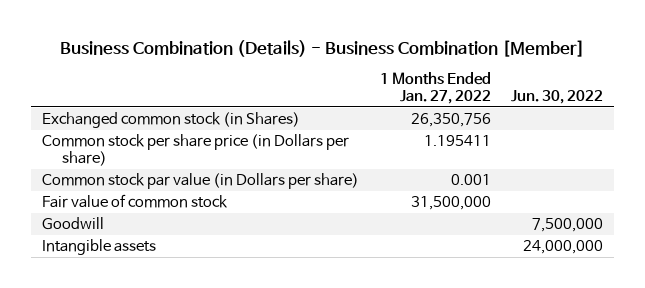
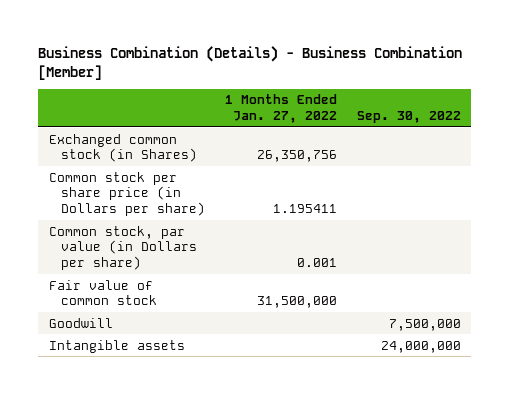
[511,89,604,104] Jun. 30, 2022 -> none
none -> [357,111,462,124] Sep. 30, 2022
[41,173,359,190] Common stock par value (in Dollars per share) -> [48,225,197,270] Common stock, par value (in Dollars per share)

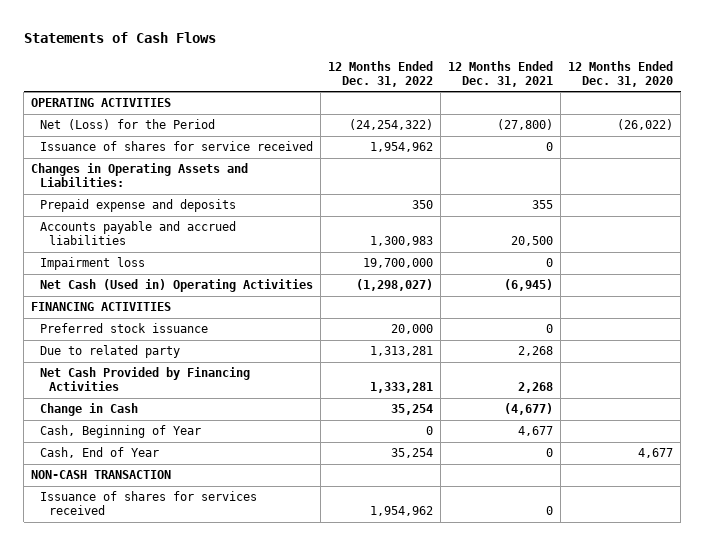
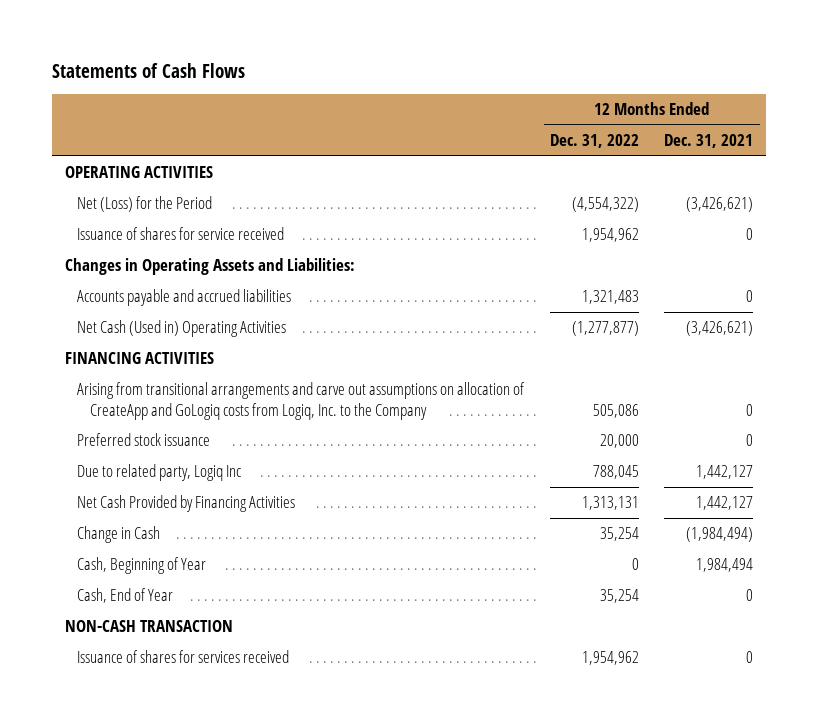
[568,60,674,87] 12 Months Ended Dec. 31, 2020 -> none
[349,119,434,131] (24,254,322) -> [571,197,639,213] (4,554,322)
[497,119,554,131] (27,800) -> [686,197,754,213] (3,426,621)
[40,199,237,213] Prepaid expense and deposits -> none
[40,257,146,271] Impairment loss -> none
[370,236,434,247] 1,300,983 -> [581,290,639,305] 1,321,483
[511,236,554,247] 20,500 -> [746,290,754,303] 0
[356,279,434,292] (1,298,027) -> [571,321,639,337] (1,277,877)
[504,279,554,292] (6,945) -> [686,321,754,337] (3,426,621)
none -> [77,382,526,420] Arising from transitional arrangements and carve out assumptions on allocation of CreateApp and GoLogiq costs from Logiq, Inc. to the Company
[40,345,181,359] Due to related party -> [77,464,242,482] Due to related party, Logiq Inc
[370,346,434,357] 1,313,281 -> [592,465,639,480] 788,045
[518,346,554,357] 2,268 -> [696,465,754,480] 1,442,127
[370,382,434,394] 1,333,281 -> [581,496,639,511] 1,313,131
[518,382,554,394] 2,268 -> [696,496,754,511] 1,442,127
[504,403,554,416] (4,677) -> [686,527,754,543] (1,984,494)
[518,426,554,437] 4,677 -> [696,558,754,573] 1,984,494

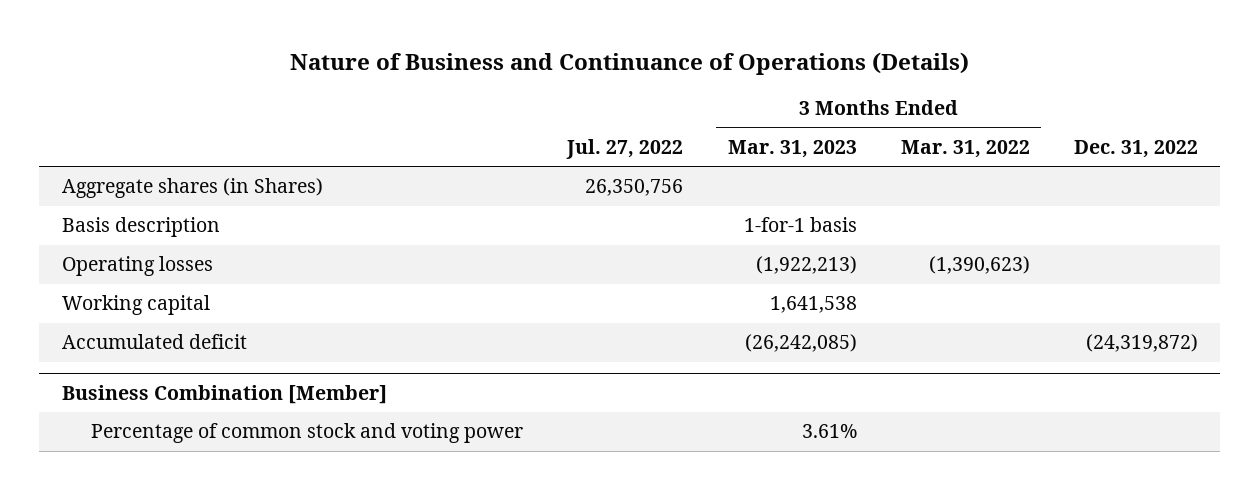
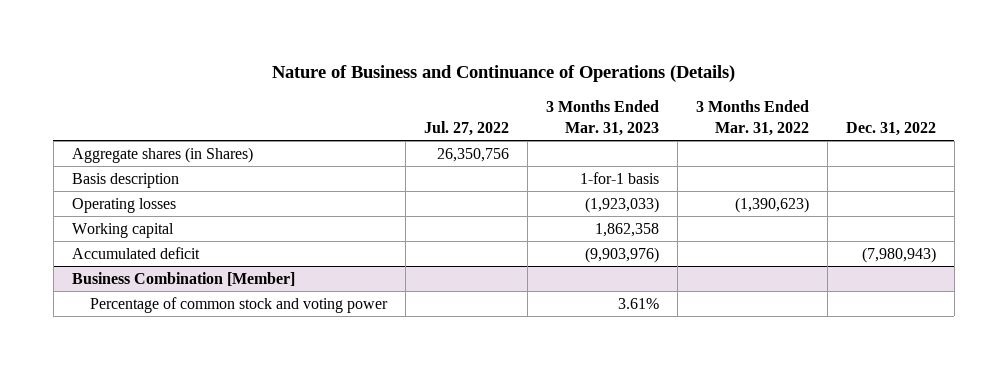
[755,256,857,275] (1,922,213) -> [584,196,659,213] (1,923,033)
[769,296,857,314] 1,641,538 -> [594,222,659,237] 1,862,358
[744,334,857,353] (26,242,085) -> [584,246,659,263] (9,903,976)
[1086,334,1199,353] (24,319,872) -> [861,246,936,263] (7,980,943)

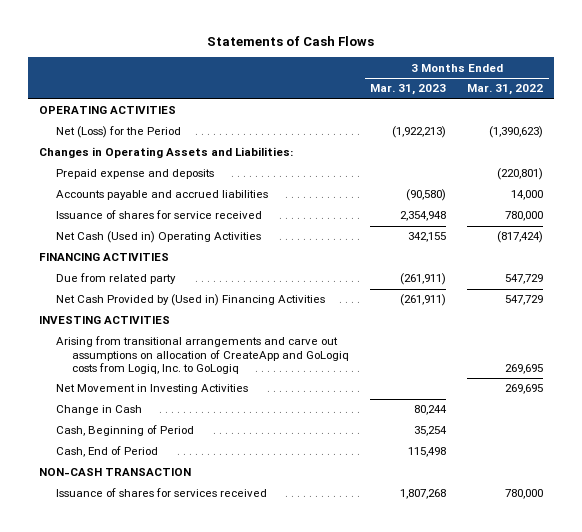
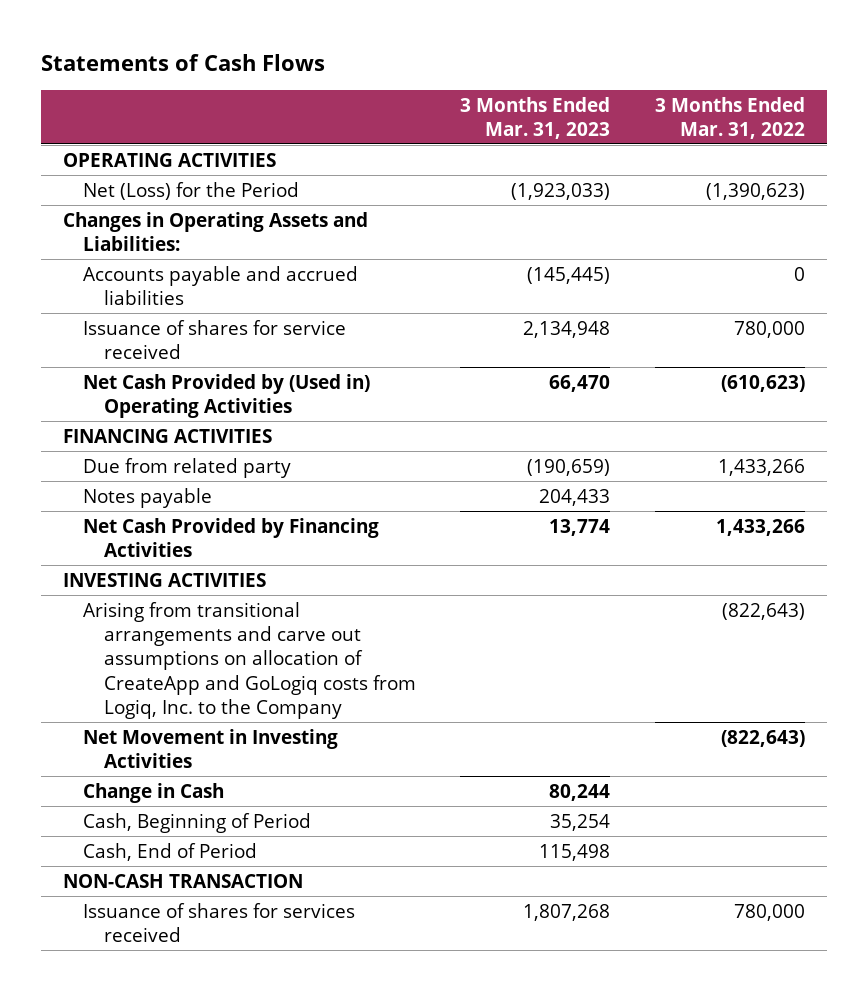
[392,126,447,139] (1,922,213) -> [511,182,611,200] (1,923,033)
[55,169,214,180] Prepaid expense and deposits -> none
[406,189,447,202] (90,580) -> [527,266,611,284] (145,445)
[511,190,544,201] 14,000 -> [793,266,805,281] 0
[400,211,447,222] 2,354,948 -> [523,320,611,338] 2,134,948
[55,231,261,244] Net Cash (Used in) Operating Activities -> [83,373,371,419] Net Cash Provided by (Used in) Operating Activities
[408,232,447,243] 342,155 -> [549,374,611,392] 66,470
[497,231,544,244] (817,424) -> [720,374,805,392] (610,623)
[400,273,447,286] (261,911) -> [527,458,611,476] (190,659)
[505,274,544,285] 547,729 -> [717,458,805,476] 1,433,266
none -> [83,487,213,508] Notes payable
[55,294,325,307] Net Cash Provided by (Used in) Financing Activities -> [83,517,380,558] Net Cash Provided by Financing Activities
[400,294,447,307] (261,911) -> [549,518,611,536] 13,774
[505,295,544,306] 547,729 -> [715,518,805,536] 1,433,266
[55,336,350,375] Arising from transitional arrangements and carve out assumptions on allocation of CreateApp and GoLogiq costs from Logiq, Inc. to GoLogiq -> [83,601,416,720] Arising from transitional arrangements and carve out assumptions on allocation of CreateApp and GoLogiq costs from Logiq, Inc. to the Company
[505,364,544,375] 269,695 -> [721,602,805,620] (822,643)
[505,384,544,395] 269,695 -> [720,729,805,747] (822,643)

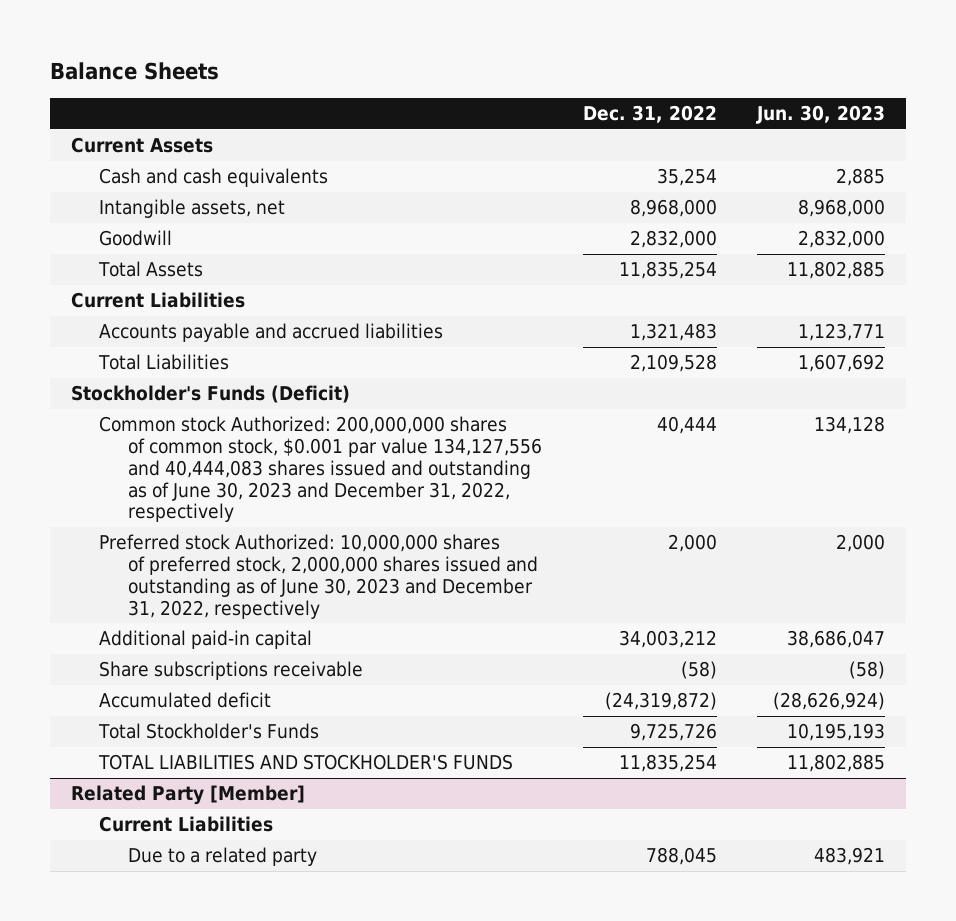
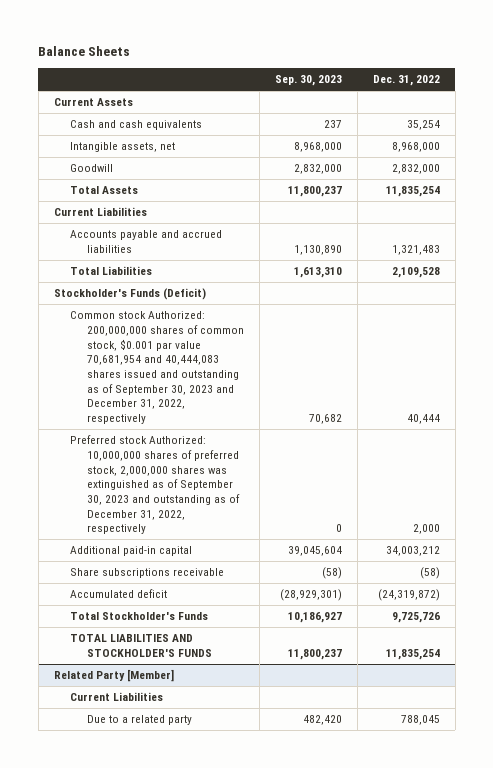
[756,105,886,125] Jun. 30, 2023 -> none
none -> [274,75,342,87] Sep. 30, 2023
[99,416,542,523] Common stock Authorized: 200,000,000 shares of common stock, $0.001 par value 134,127,556 and 40,444,083 shares issued and outstanding as of June 30, 2023 and December 31, 2022, respectively -> [70,311,244,424] Common stock Authorized: 200,000,000 shares of common stock, $0.001 par value 70,681,954 and 40,444,083 shares issued and outstanding as of September 30, 2023 and December 31, 2022, respectively
[99,534,538,619] Preferred stock Authorized: 10,000,000 shares of preferred stock, 2,000,000 shares issued and outstanding as of June 30, 2023 and December 31, 2022, respectively -> [70,435,240,535] Preferred stock Authorized: 10,000,000 shares of preferred stock, 2,000,000 shares was extinguished as of September 30, 2023 and outstanding as of December 31, 2022, respectively

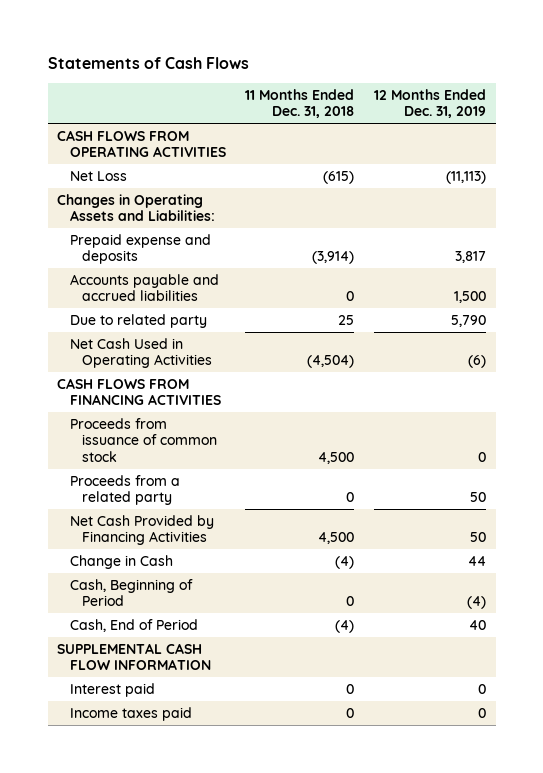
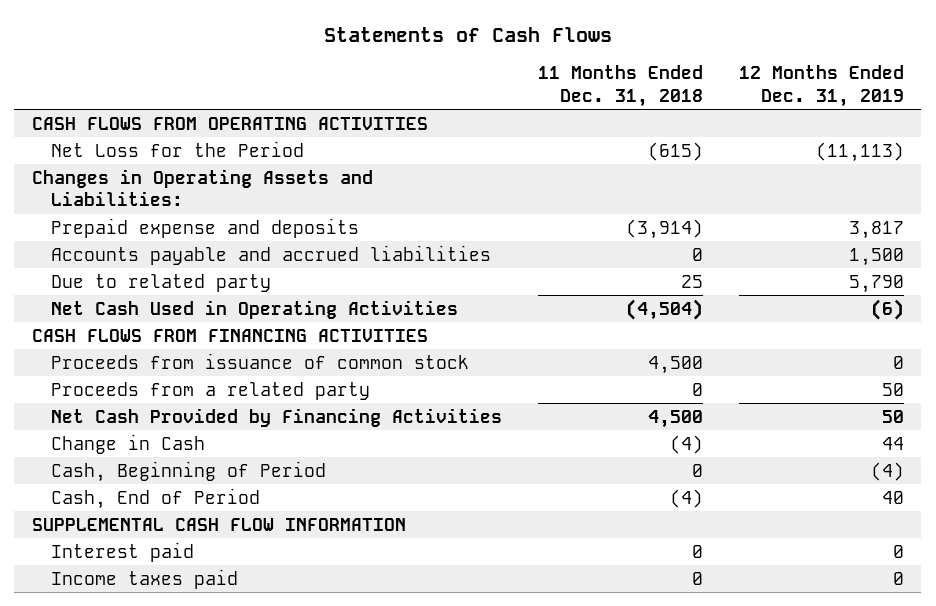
[69,170,127,181] Net Loss -> [51,140,305,157] Net Loss for the Period

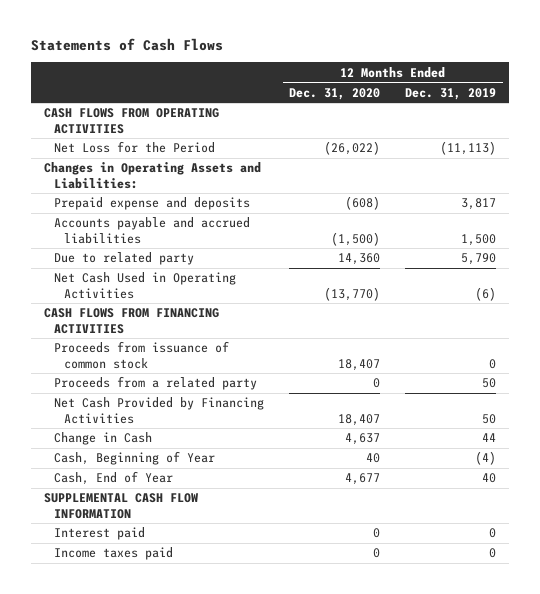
[537,65,703,107] 11 Months Ended Dec. 31, 2018 -> none
none -> [289,87,381,100] Dec. 31, 2020
[51,460,327,482] Cash, Beginning of Period -> [53,451,215,466] Cash, Beginning of Year
[51,487,261,509] Cash, End of Period -> [53,471,173,486] Cash, End of Year

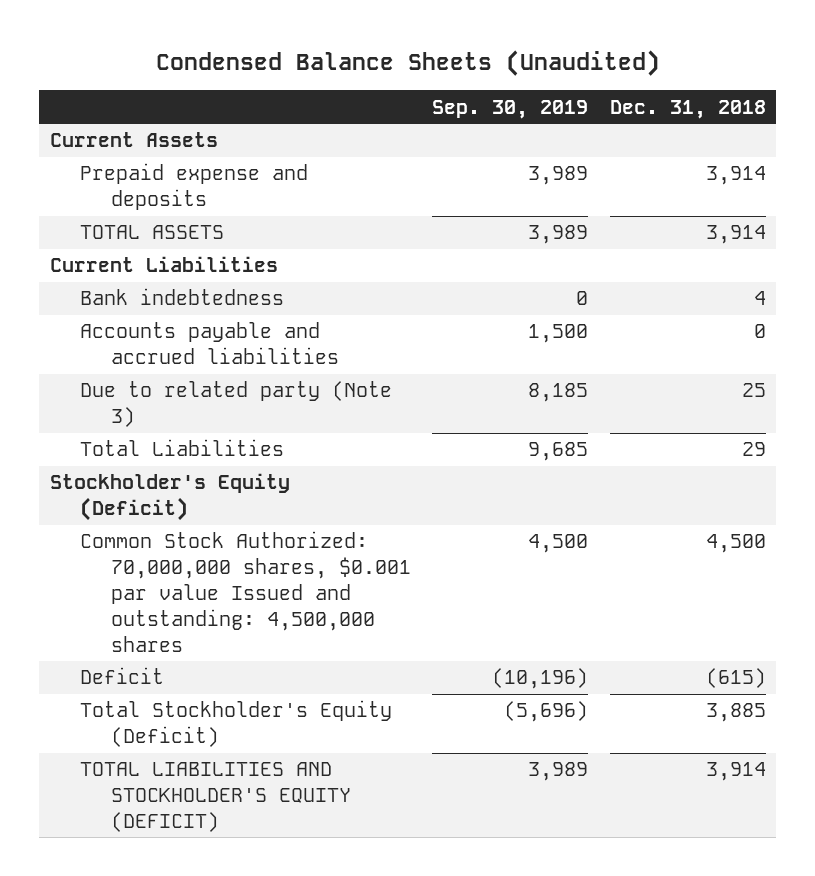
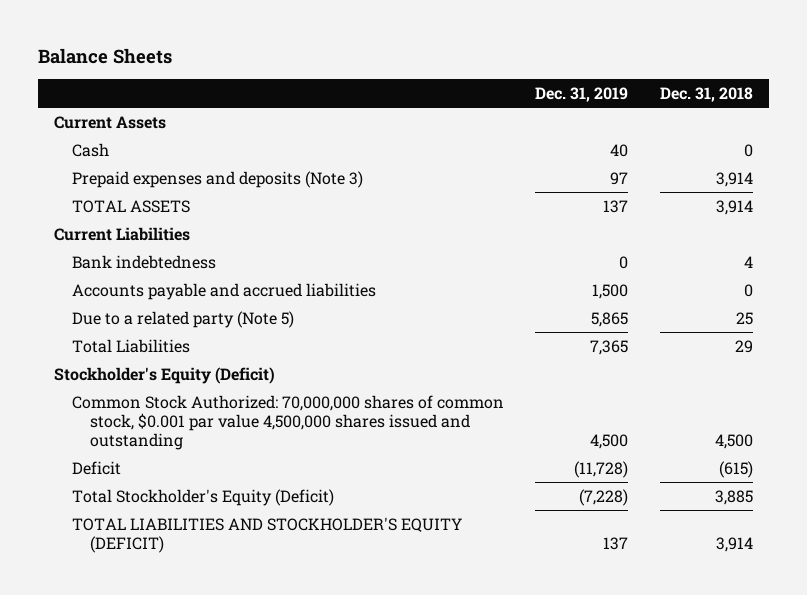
[155,50,660,77] Condensed Balance Sheets (Unaudited) -> [38,48,173,65] Balance Sheets
[432,99,589,119] Sep. 30, 2019 -> none
none -> [535,86,629,102] Dec. 31, 2019
none -> [71,142,109,157] Cash
[80,163,309,211] Prepaid expense and deposits -> [71,170,363,188] Prepaid expenses and deposits (Note 3)
[80,381,393,428] Due to related party (Note 3) -> [71,310,294,328] Due to a related party (Note 5)
[80,531,412,652] Common Stock Authorized: 70,000,000 shares, $0.001 par value Issued and outstanding: 4,500,000 shares -> [71,394,504,450] Common Stock Authorized: 70,000,000 shares of common stock, $0.001 par value 4,500,000 shares issued and outstanding

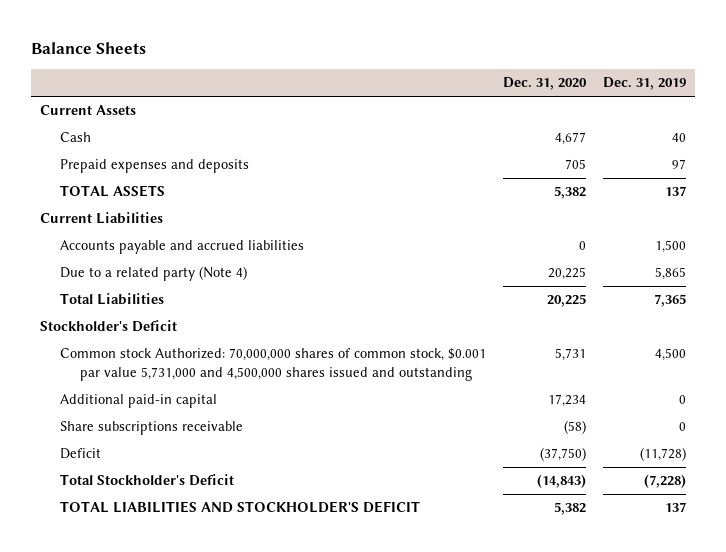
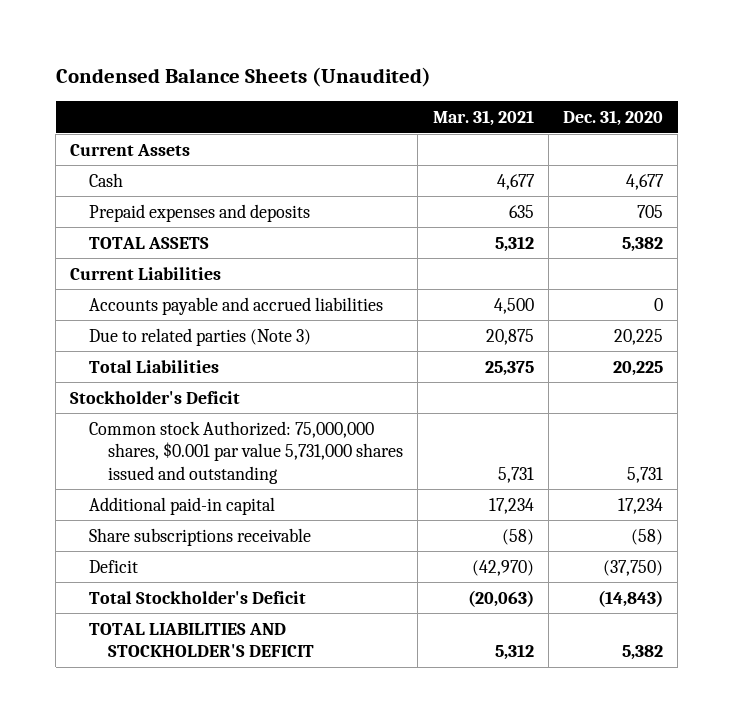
[31,42,147,55] Balance Sheets -> [55,67,431,88] Condensed Balance Sheets (Unaudited)
[603,77,687,91] Dec. 31, 2019 -> none
none -> [432,110,534,127] Mar. 31, 2021
[59,266,247,282] Due to a related party (Note 4) -> [89,327,312,346] Due to related parties (Note 3)
[59,348,486,382] Common stock Authorized: 70,000,000 shares of common stock, $0.001 par value 5,731,000 and 4,500,000 shares issued and outstanding -> [89,420,404,484] Common stock Authorized: 75,000,000 shares, $0.001 par value 5,731,000 shares issued and outstanding

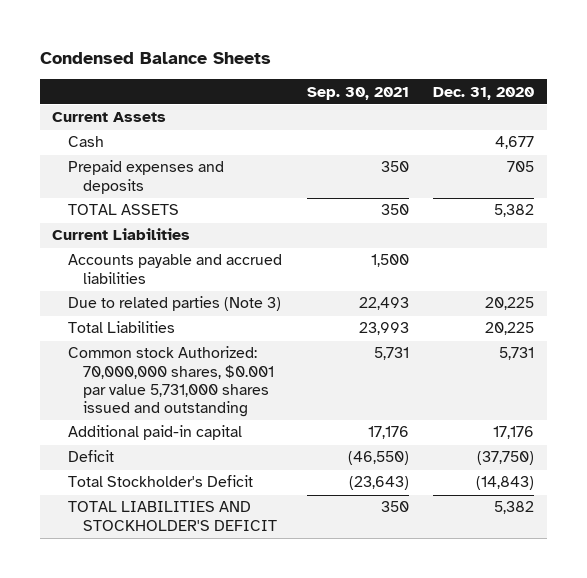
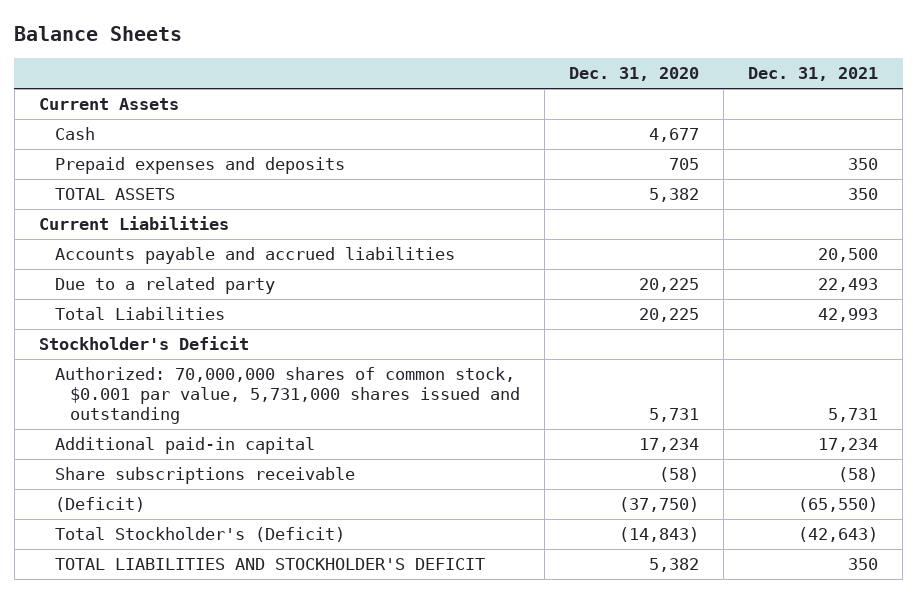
[39,51,271,64] Condensed Balance Sheets -> [14,25,183,41] Balance Sheets
[306,86,409,100] Sep. 30, 2021 -> none
none -> [748,67,879,82] Dec. 31, 2021
[67,296,281,312] Due to related parties (Note 3) -> [54,277,275,295] Due to a related party
none -> [38,336,249,351] Stockholder's Deficit
[67,346,274,417] Common stock Authorized: 70,000,000 shares, $0.001 par value 5,731,000 shares issued and outstanding -> [54,367,521,424] Authorized: 70,000,000 shares of common stock, $0.001 par value, 5,731,000 shares issued and outstanding
[493,426,535,440] 17,176 -> [639,438,700,453] 17,234
none -> [54,467,355,485] Share subscriptions receivable
[67,450,114,463] Deficit -> [54,497,145,513] (Deficit)
[67,475,253,488] Total Stockholder's Deficit -> [54,527,345,543] Total Stockholder's (Deficit)

